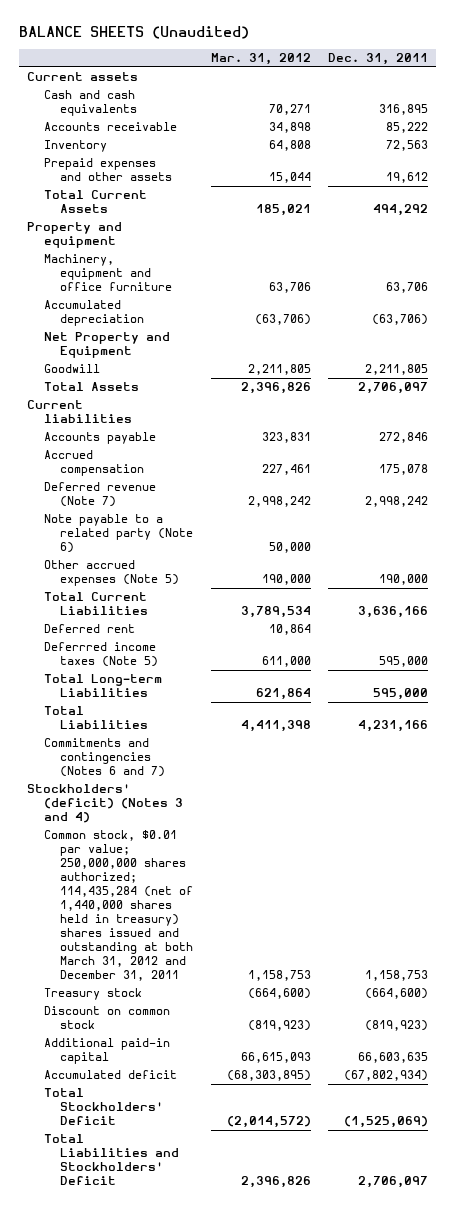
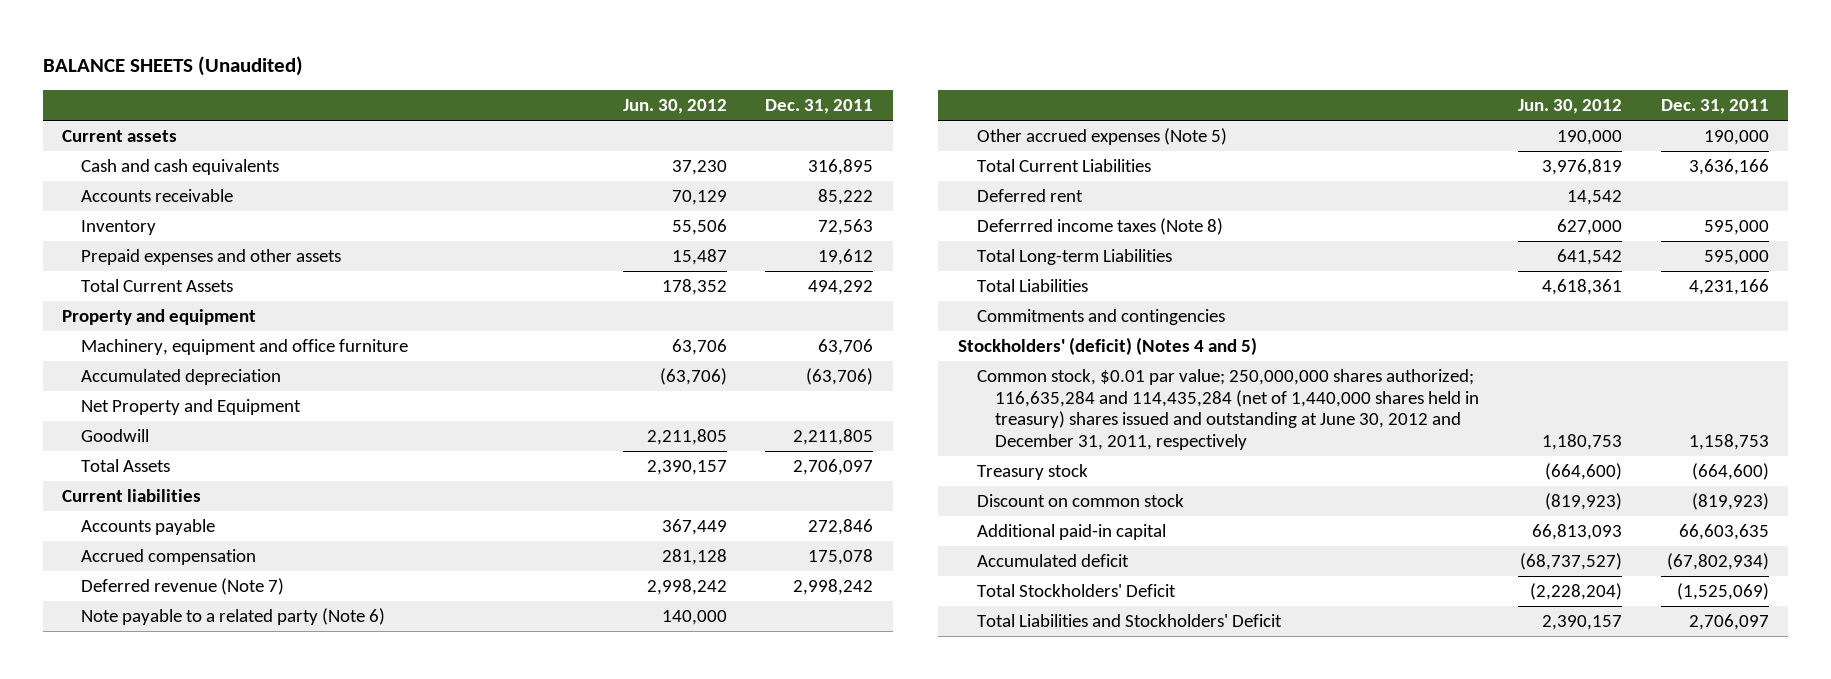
[210,53,311,66] Mar. 31, 2012 -> none
none -> [622,99,727,115] Jun. 30, 2012
[43,642,159,668] Deferrred income taxes (Note 5) -> [976,218,1223,236] Deferrred income taxes (Note 8)
[43,738,166,778] Commitments and contingencies (Notes 6 and 7) -> [976,309,1225,326] Commitments and contingencies
[27,784,183,824] Stockholders' (deficit) (Notes 3 and 4) -> [957,337,1257,356] Stockholders' (deficit) (Notes 4 and 5)
[43,830,194,982] Common stock, $0.01 par value; 250,000,000 shares authorized; 114,435,284 (net of 1,440,000 shares held in treasury) shares issued and outstanding at both March 31, 2012 and December 31, 2011 -> [976,369,1480,450] Common stock, $0.01 par value; 250,000,000 shares authorized; 116,635,284 and 114,435,284 (net of 1,440,000 shares held in treasury) shares issued and outstanding at June 30, 2012 and December 31, 2011, respectively

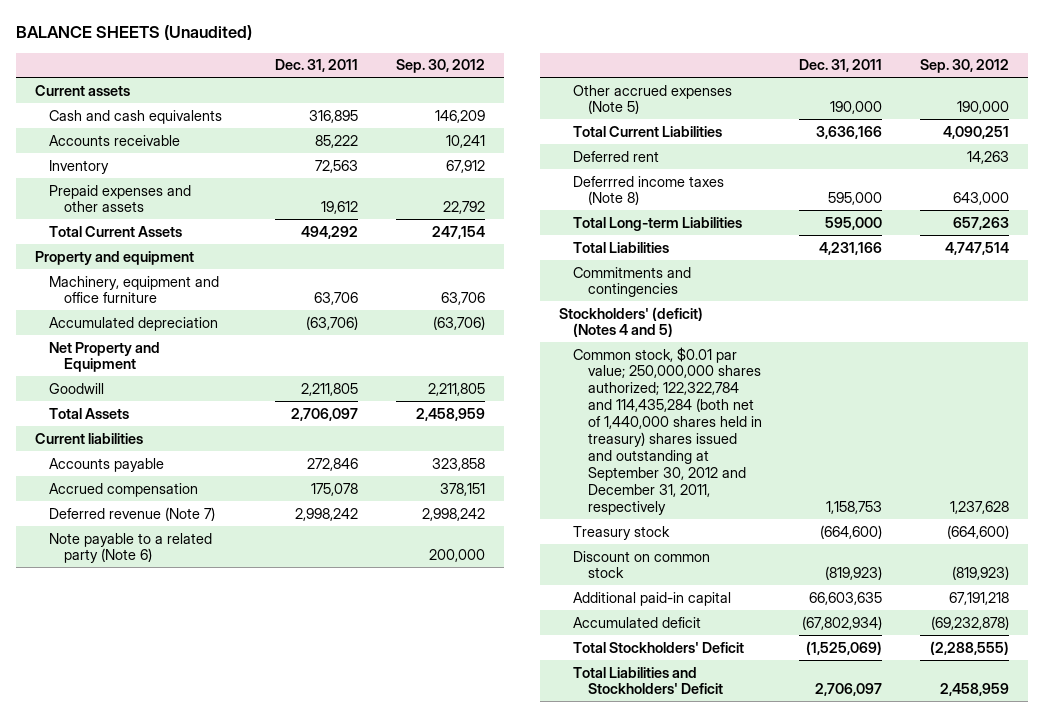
[622,99,727,115] Jun. 30, 2012 -> none
none -> [396,59,486,74] Sep. 30, 2012
[976,369,1480,450] Common stock, $0.01 par value; 250,000,000 shares authorized; 116,635,284 and 114,435,284 (net of 1,440,000 shares held in treasury) shares issued and outstanding at June 30, 2012 and December 31, 2011, respectively -> [573,346,762,515] Common stock, $0.01 par value; 250,000,000 shares authorized; 122,322,784 and 114,435,284 (both net of 1,440,000 shares held in treasury) shares issued and outstanding at September 30, 2012 and December 31, 2011, respectively

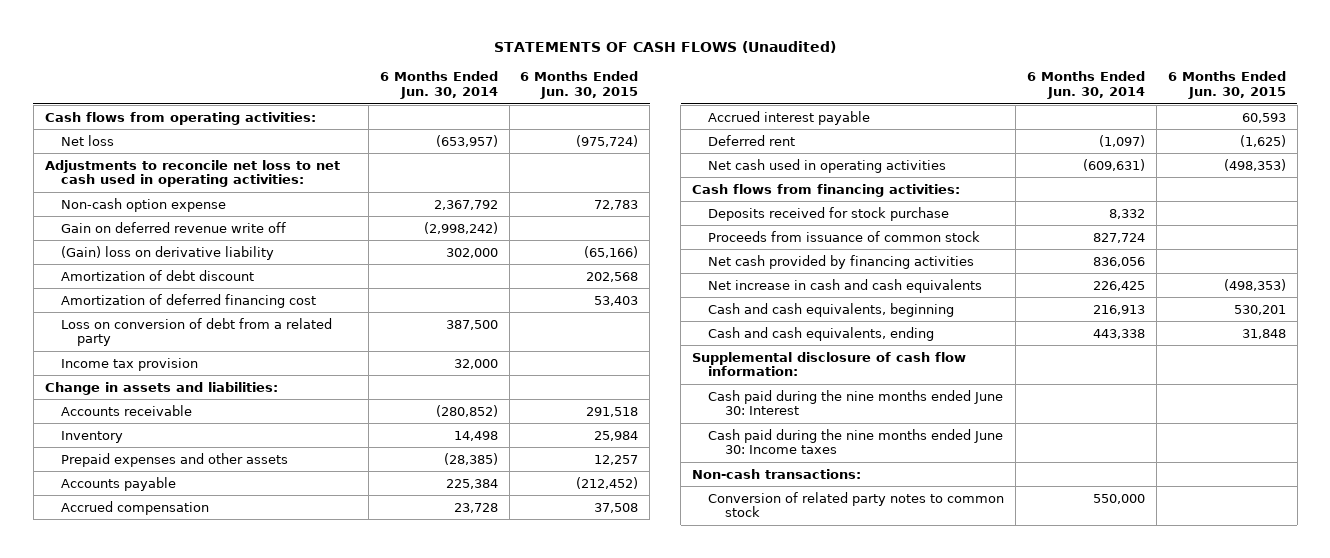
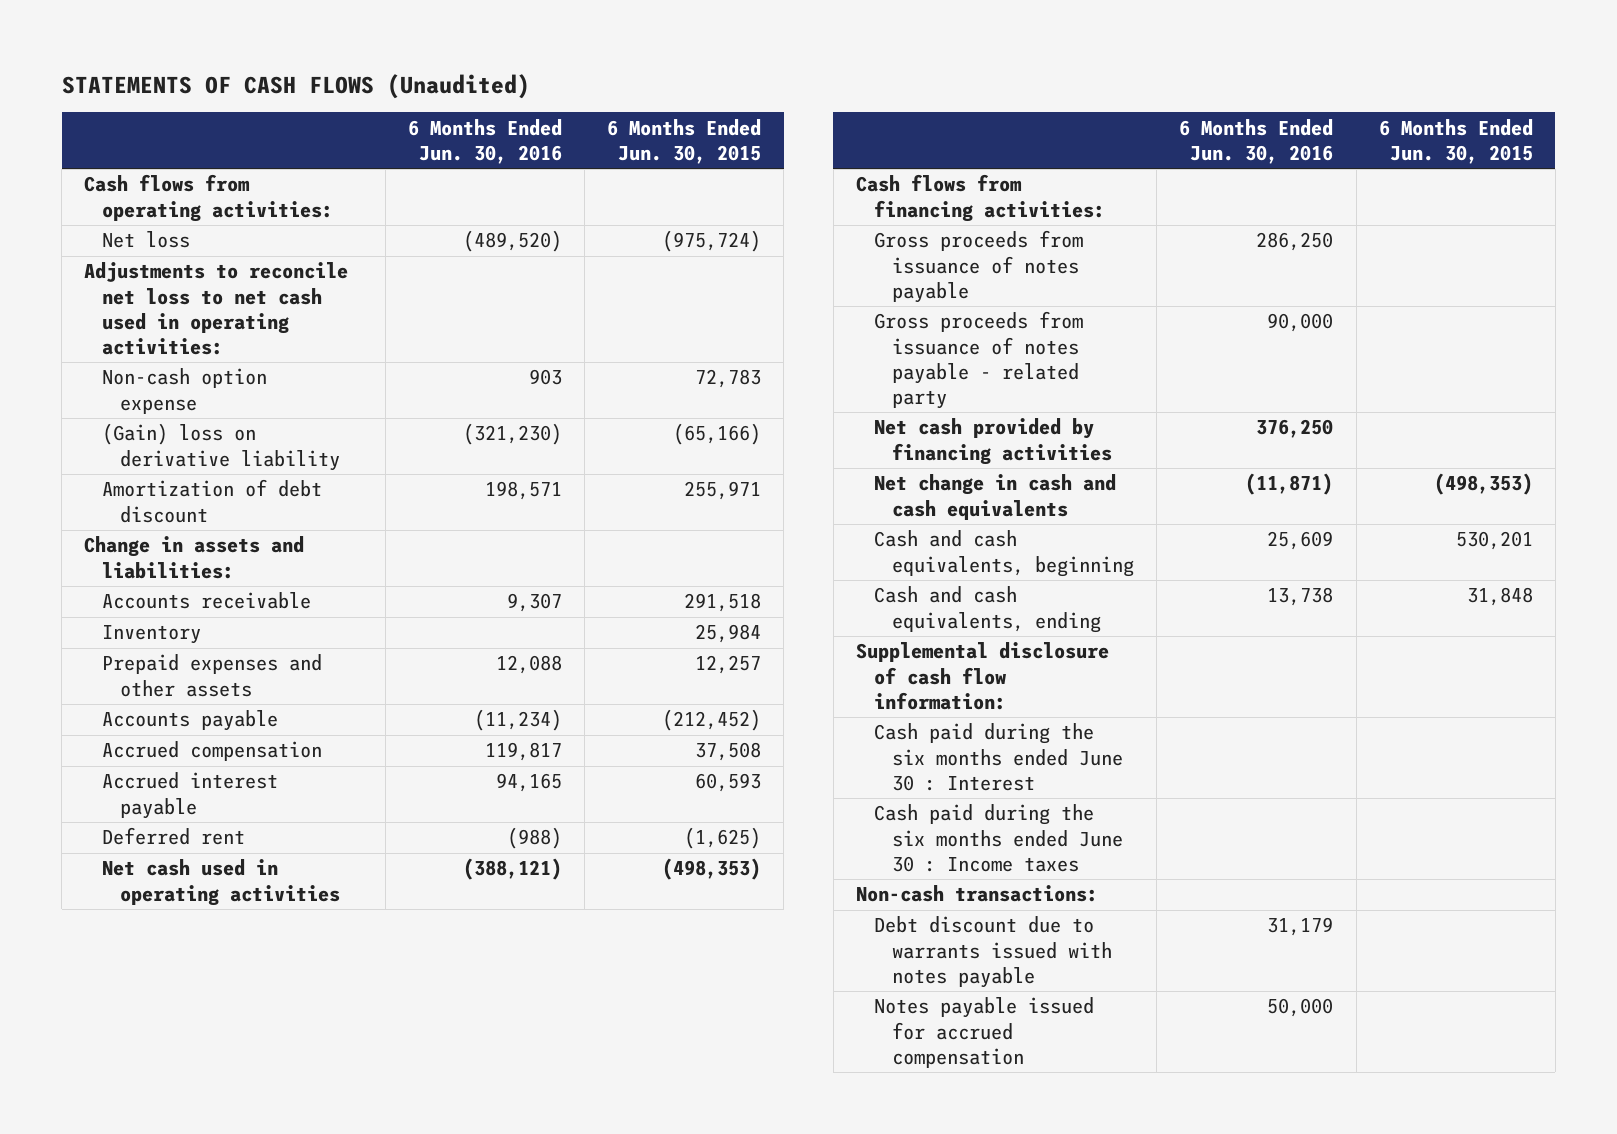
[379,71,498,100] 6 Months Ended Jun. 30, 2014 -> none
none -> [407,118,562,164] 6 Months Ended Jun. 30, 2016
[61,221,287,233] Gain on deferred revenue write off -> none
[61,293,317,308] Amortization of deferred financing cost -> none
[61,317,333,347] Loss on conversion of debt from a related party -> none
[61,357,199,371] Income tax provision -> none
[586,271,639,282] 202,568 -> [684,481,762,501] 255,971
[708,206,950,221] Deposits received for stock purchase -> none
[708,230,981,242] Proceeds from issuance of common stock -> none
none -> [874,230,1084,303] Gross proceeds from issuance of notes payable
none -> [874,311,1084,409] Gross proceeds from issuance of notes payable - related party
[708,278,983,293] Net increase in cash and cash equivalents -> [874,474,1117,520] Net change in cash and cash equivalents
[708,389,1004,416] Cash paid during the nine months ended June 30: Interest -> [874,723,1124,791] Cash paid during the six months ended June 30 : Interest
[708,428,1004,455] Cash paid during the nine months ended June 30: Income taxes -> [874,804,1124,872] Cash paid during the six months ended June 30 : Income taxes
[708,491,1005,518] Conversion of related party notes to common stock -> none
none -> [874,916,1113,988] Debt discount due to warrants issued with notes payable
none -> [874,997,1095,1068] Notes payable issued for accrued compensation

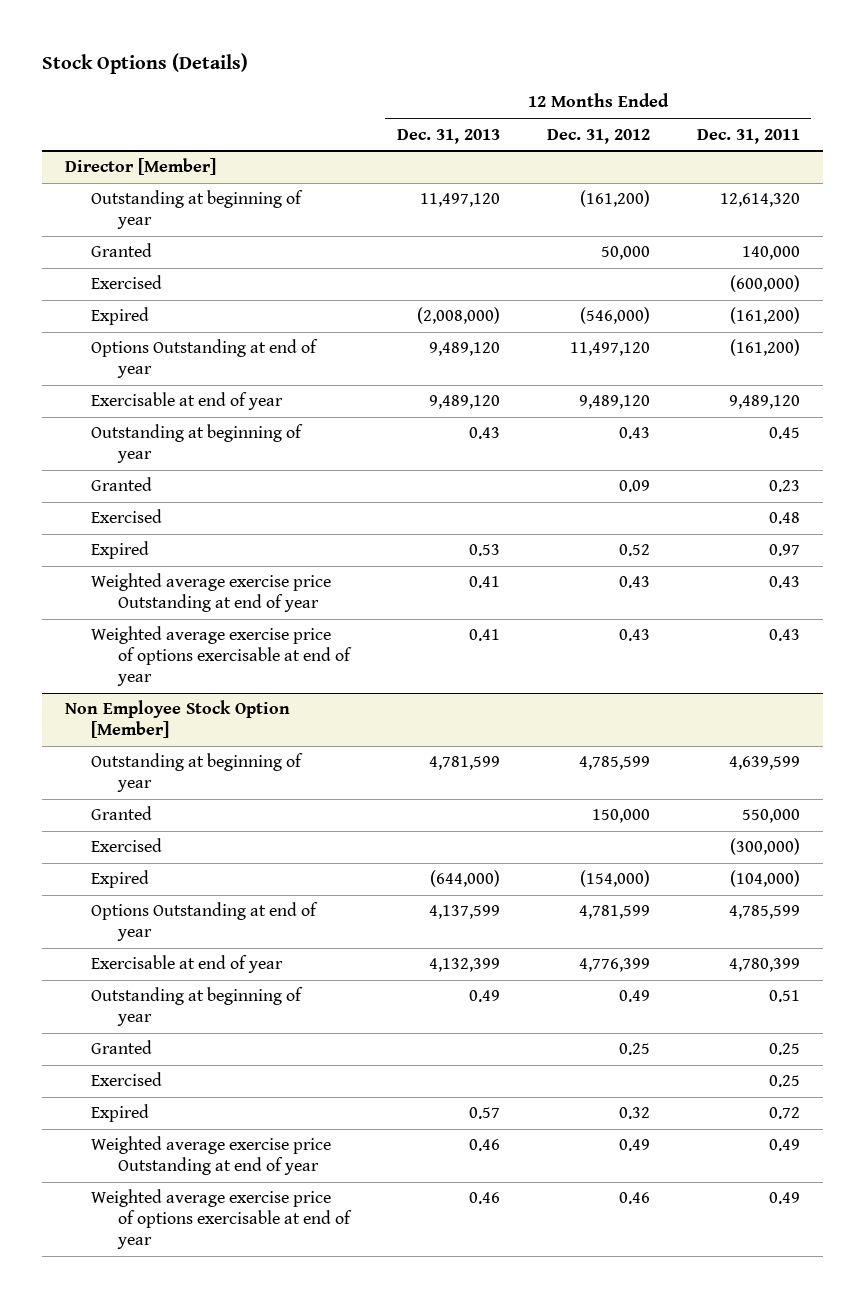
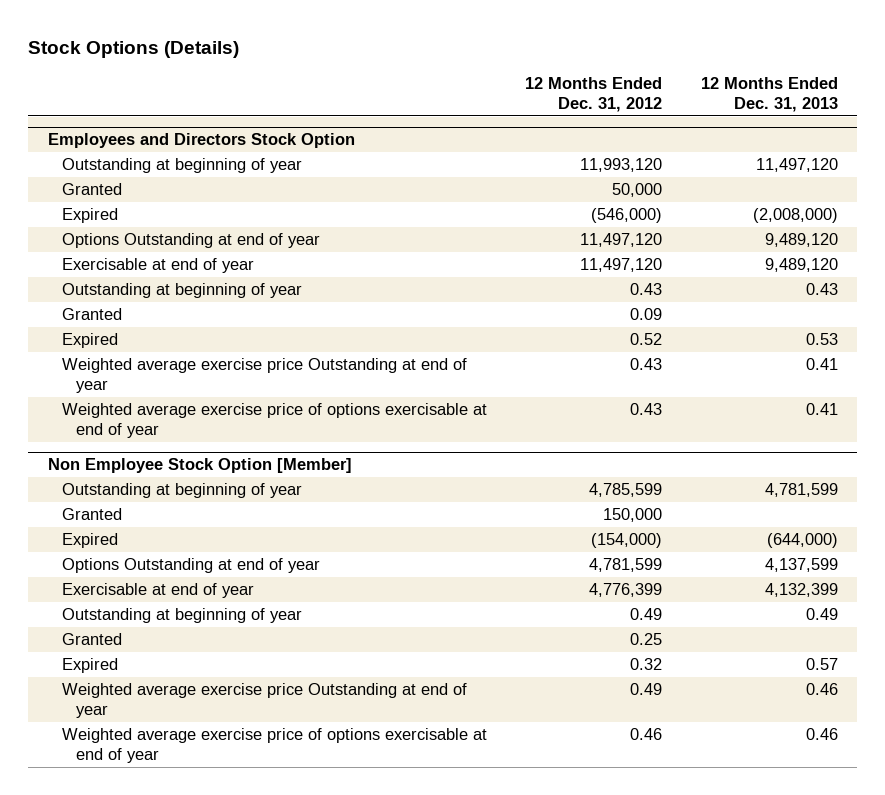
[696,128,800,144] Dec. 31, 2011 -> none
[64,158,216,176] Director [Member] -> none
none -> [47,133,355,149] Employees and Directors Stock Option
[579,190,650,208] (161,200) -> [580,158,663,173] 11,993,120
[91,275,163,290] Exercised -> none
[578,395,650,410] 9,489,120 -> [580,258,663,273] 11,497,120
[91,509,163,524] Exercised -> none
[91,838,163,853] Exercised -> none
[91,1072,163,1087] Exercised -> none

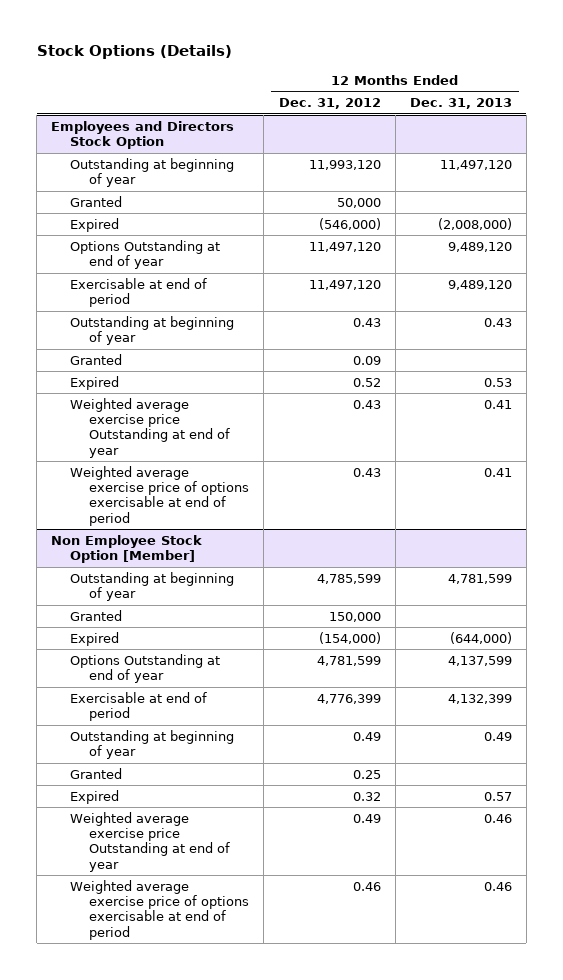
[61,258,254,274] Exercisable at end of year -> [70,277,208,308] Exercisable at end of period
[61,403,487,439] Weighted average exercise price of options exercisable at end of year -> [70,465,250,526] Weighted average exercise price of options exercisable at end of period
[61,583,254,599] Exercisable at end of year -> [70,691,208,722] Exercisable at end of period
[61,728,487,764] Weighted average exercise price of options exercisable at end of year -> [70,879,250,940] Weighted average exercise price of options exercisable at end of period

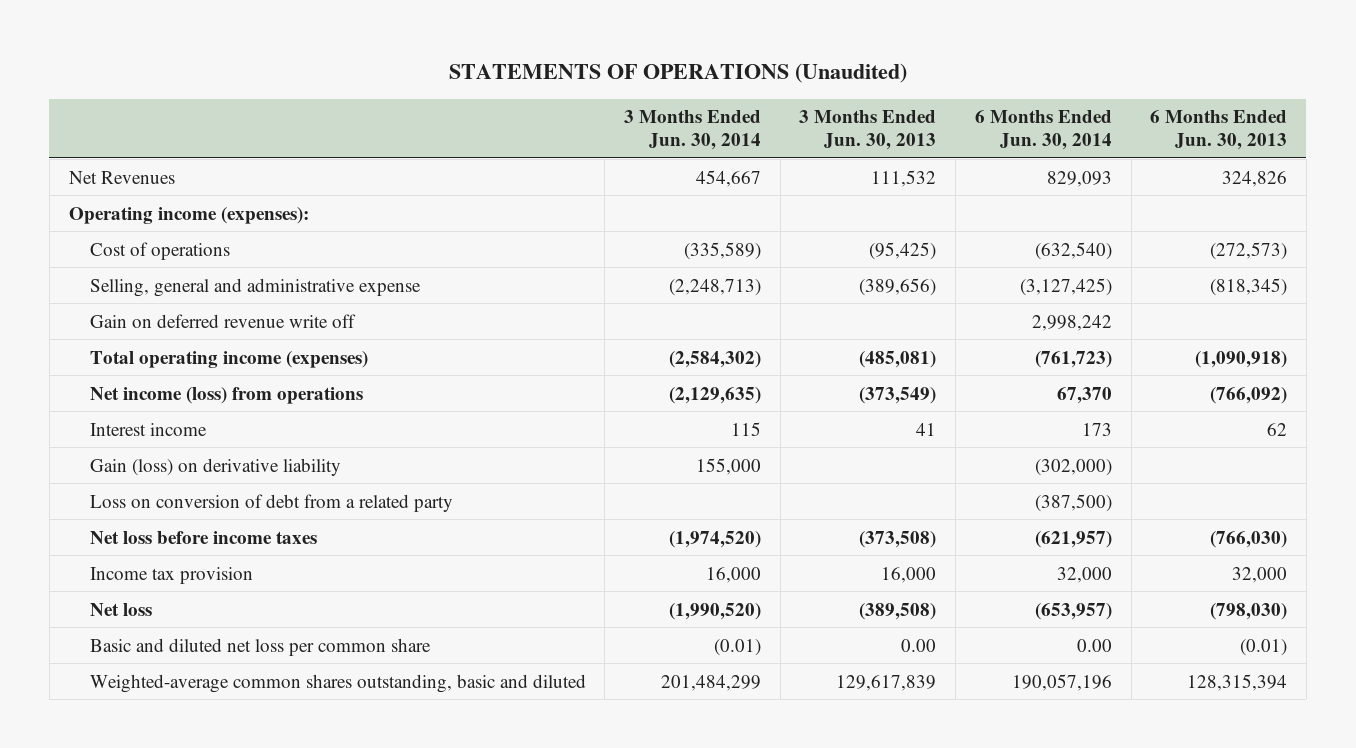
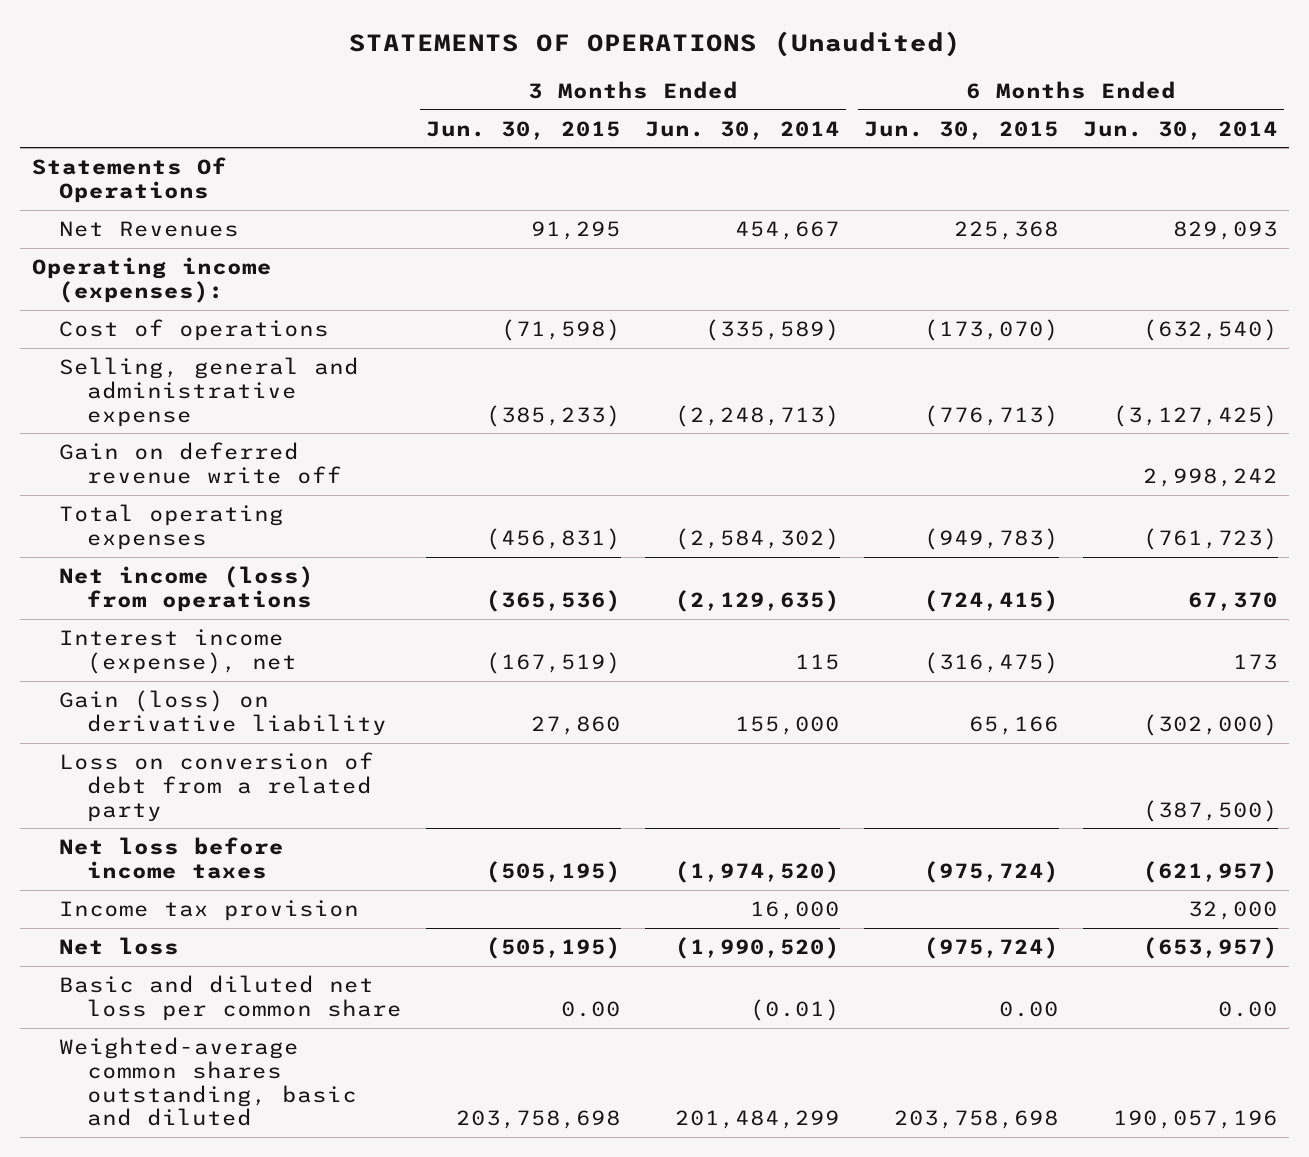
[799,110,937,150] 3 Months Ended Jun. 30, 2013 -> none
[1150,110,1288,150] 6 Months Ended Jun. 30, 2013 -> none
none -> [425,120,621,140] Jun. 30, 2015
none -> [863,120,1059,140] Jun. 30, 2015
none -> [31,157,227,203] Statements Of Operations
[89,350,368,368] Total operating income (expenses) -> [59,504,285,550] Total operating expenses
[89,422,207,436] Interest income -> [59,629,297,674] Interest income (expense), net

